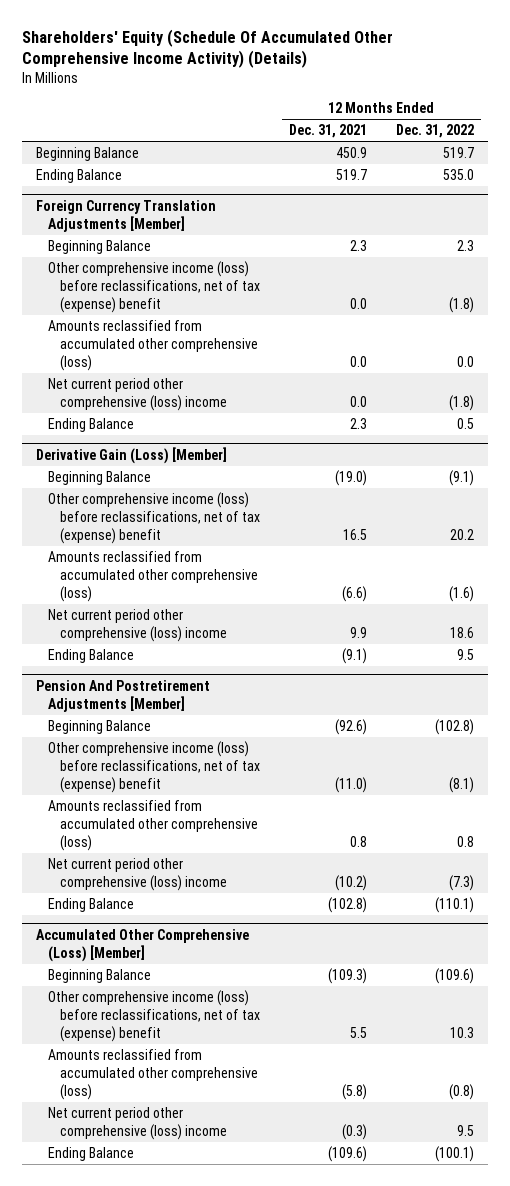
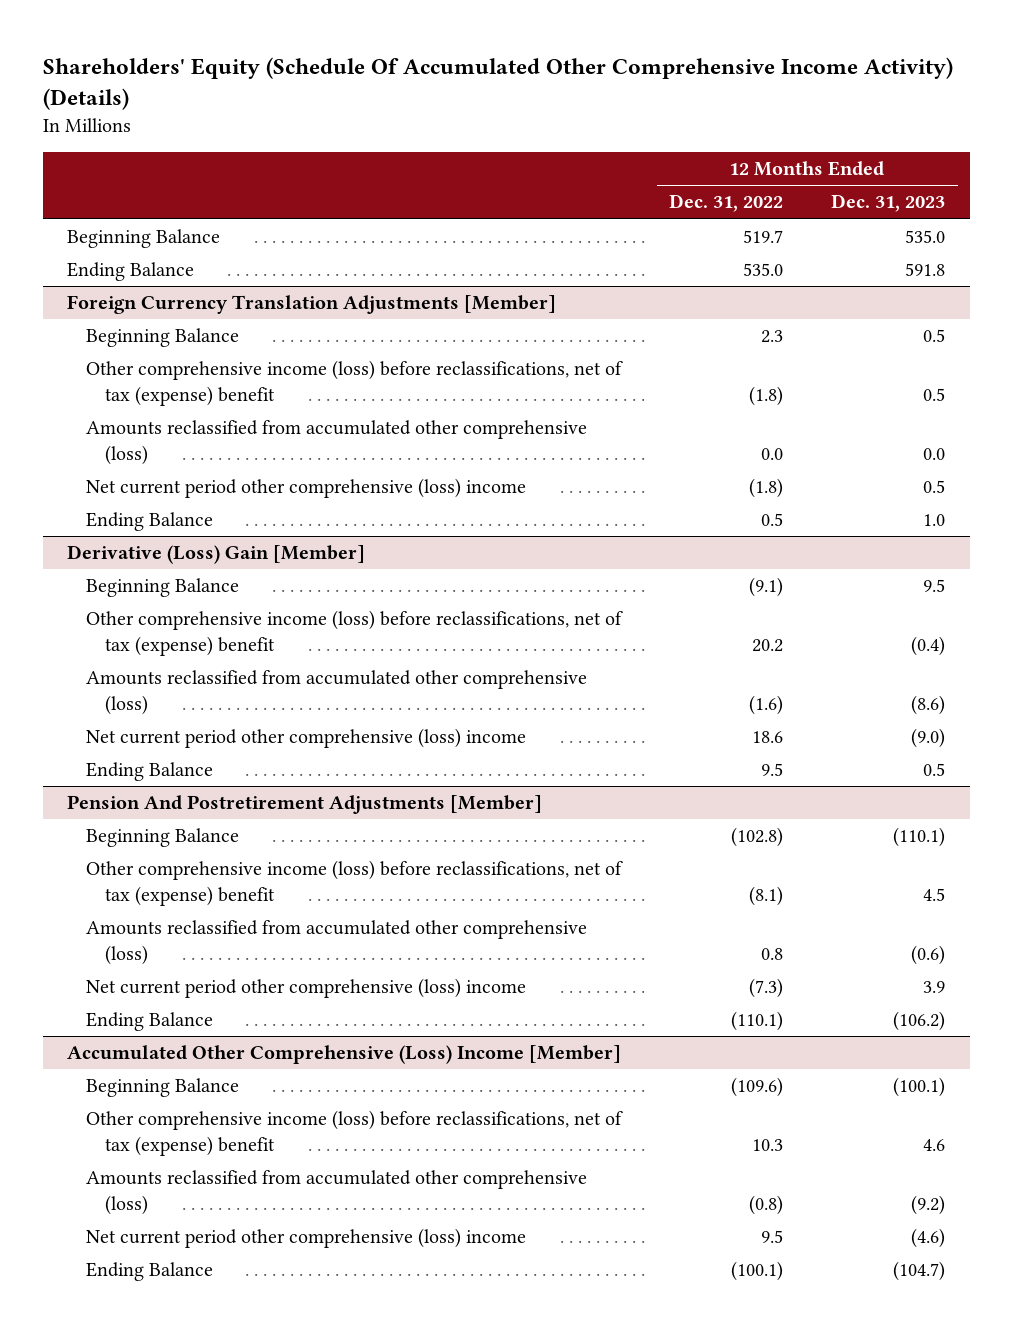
[288,124,367,139] Dec. 31, 2021 -> none
none -> [831,194,946,213] Dec. 31, 2023
[36,446,228,464] Derivative Gain (Loss) [Member] -> [66,545,365,565] Derivative (Loss) Gain [Member]
[36,928,250,962] Accumulated Other Comprehensive (Loss) [Member] -> [66,1045,621,1065] Accumulated Other Comprehensive (Loss) Income [Member]

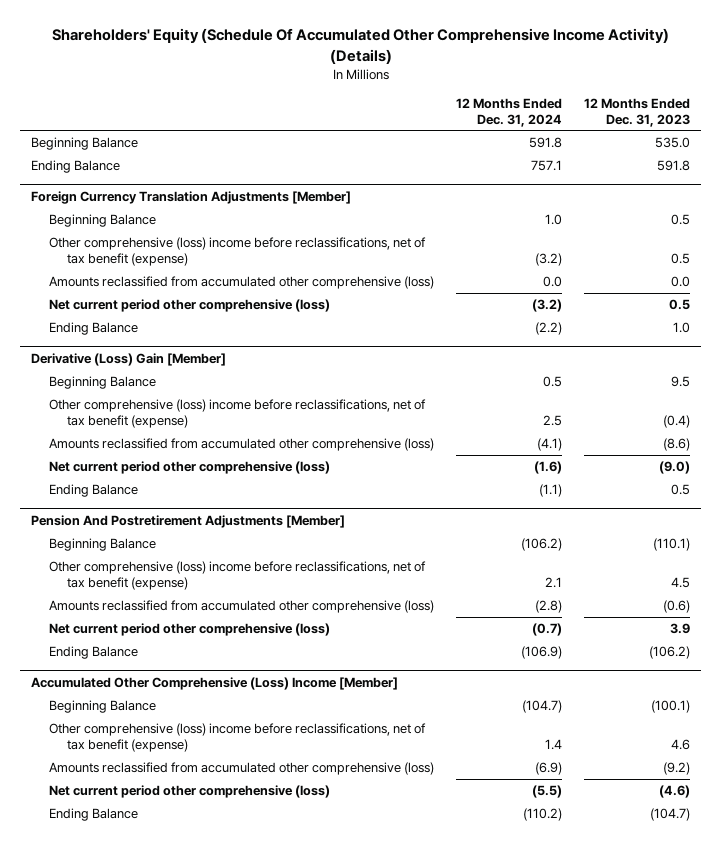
[669,194,784,213] Dec. 31, 2022 -> none
none -> [456,97,563,127] 12 Months Ended Dec. 31, 2024
[86,360,624,406] Other comprehensive income (loss) before reclassifications, net of tax (expense) benefit -> [48,237,426,266] Other comprehensive (loss) income before reclassifications, net of tax benefit (expense)
[86,478,527,499] Net current period other comprehensive (loss) income -> [48,299,330,313] Net current period other comprehensive (loss)
[86,610,624,656] Other comprehensive income (loss) before reclassifications, net of tax (expense) benefit -> [48,399,426,428] Other comprehensive (loss) income before reclassifications, net of tax benefit (expense)
[86,728,527,749] Net current period other comprehensive (loss) income -> [48,461,330,475] Net current period other comprehensive (loss)
[86,860,624,906] Other comprehensive income (loss) before reclassifications, net of tax (expense) benefit -> [48,561,426,590] Other comprehensive (loss) income before reclassifications, net of tax benefit (expense)
[86,978,527,999] Net current period other comprehensive (loss) income -> [48,623,330,637] Net current period other comprehensive (loss)
[86,1110,624,1156] Other comprehensive income (loss) before reclassifications, net of tax (expense) benefit -> [48,723,426,752] Other comprehensive (loss) income before reclassifications, net of tax benefit (expense)
[86,1228,527,1249] Net current period other comprehensive (loss) income -> [48,785,330,799] Net current period other comprehensive (loss)

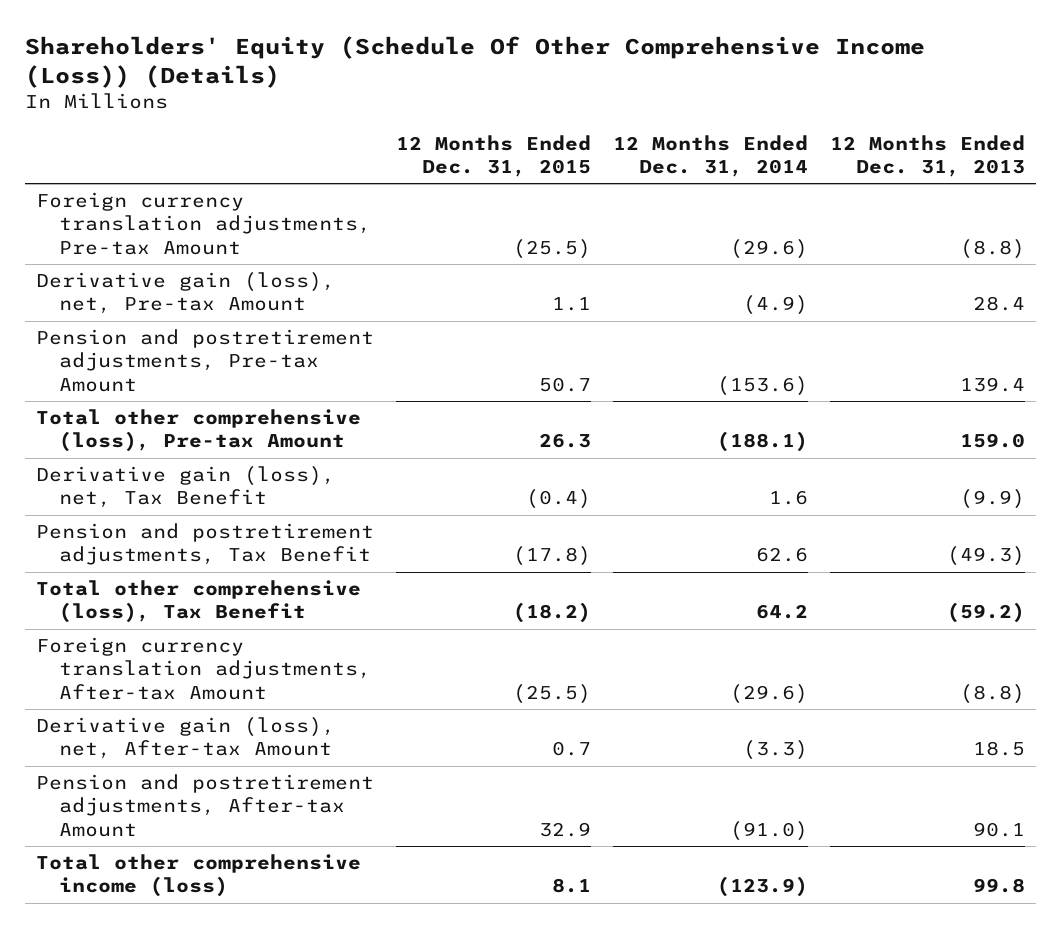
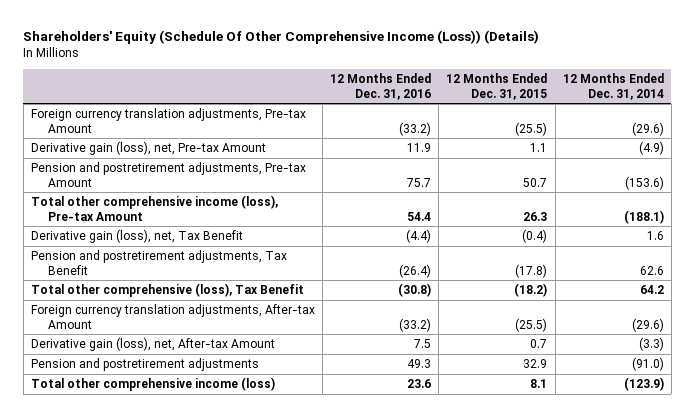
[829,135,1025,178] 12 Months Ended Dec. 31, 2013 -> none
none -> [330,73,432,100] 12 Months Ended Dec. 31, 2016
[35,409,361,453] Total other comprehensive (loss), Pre-tax Amount -> [30,194,278,221] Total other comprehensive income (loss), Pre-tax Amount
[35,774,374,837] Pension and postretirement adjustments, After-tax Amount -> [30,357,259,371] Pension and postretirement adjustments

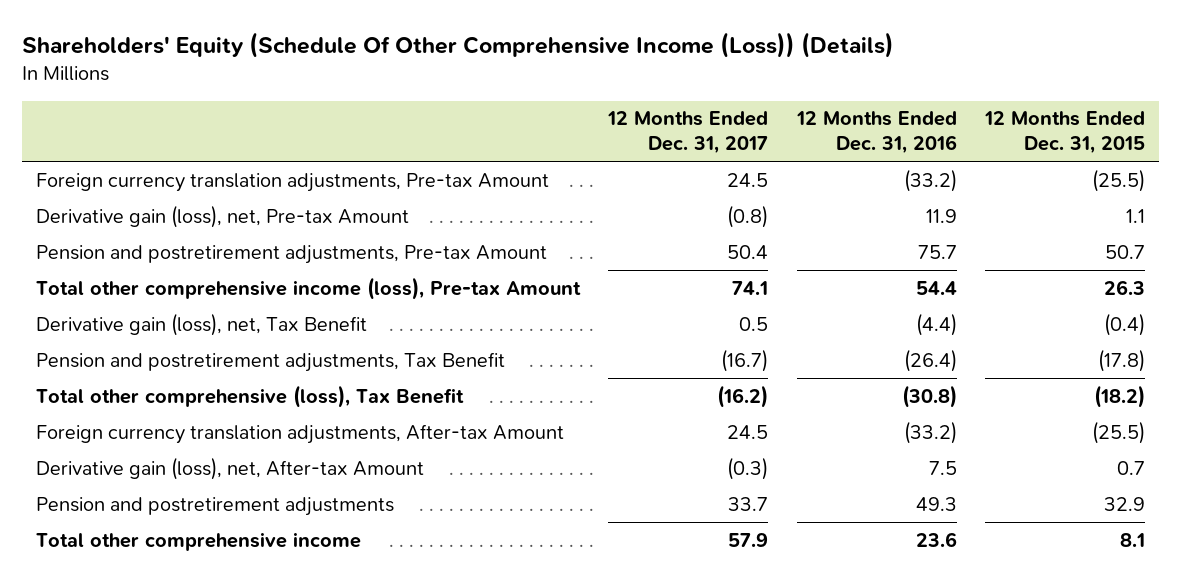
[562,73,664,100] 12 Months Ended Dec. 31, 2014 -> none
none -> [607,111,769,155] 12 Months Ended Dec. 31, 2017
[30,376,275,391] Total other comprehensive income (loss) -> [35,531,361,551] Total other comprehensive income

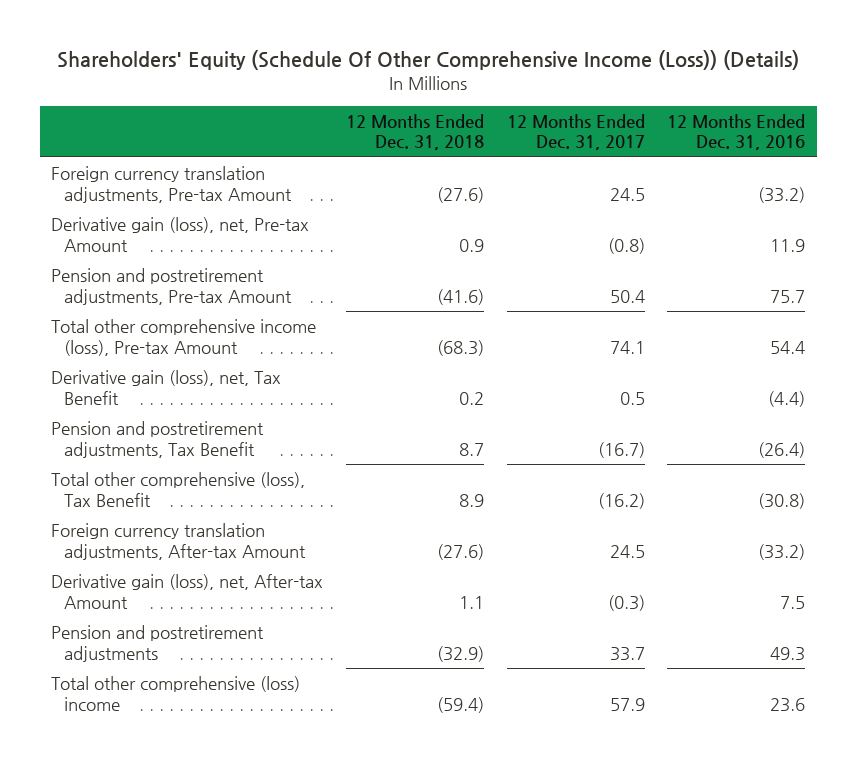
[983,111,1145,155] 12 Months Ended Dec. 31, 2015 -> none
none -> [345,114,484,151] 12 Months Ended Dec. 31, 2018
[35,531,361,551] Total other comprehensive income -> [50,676,300,711] Total other comprehensive (loss) income

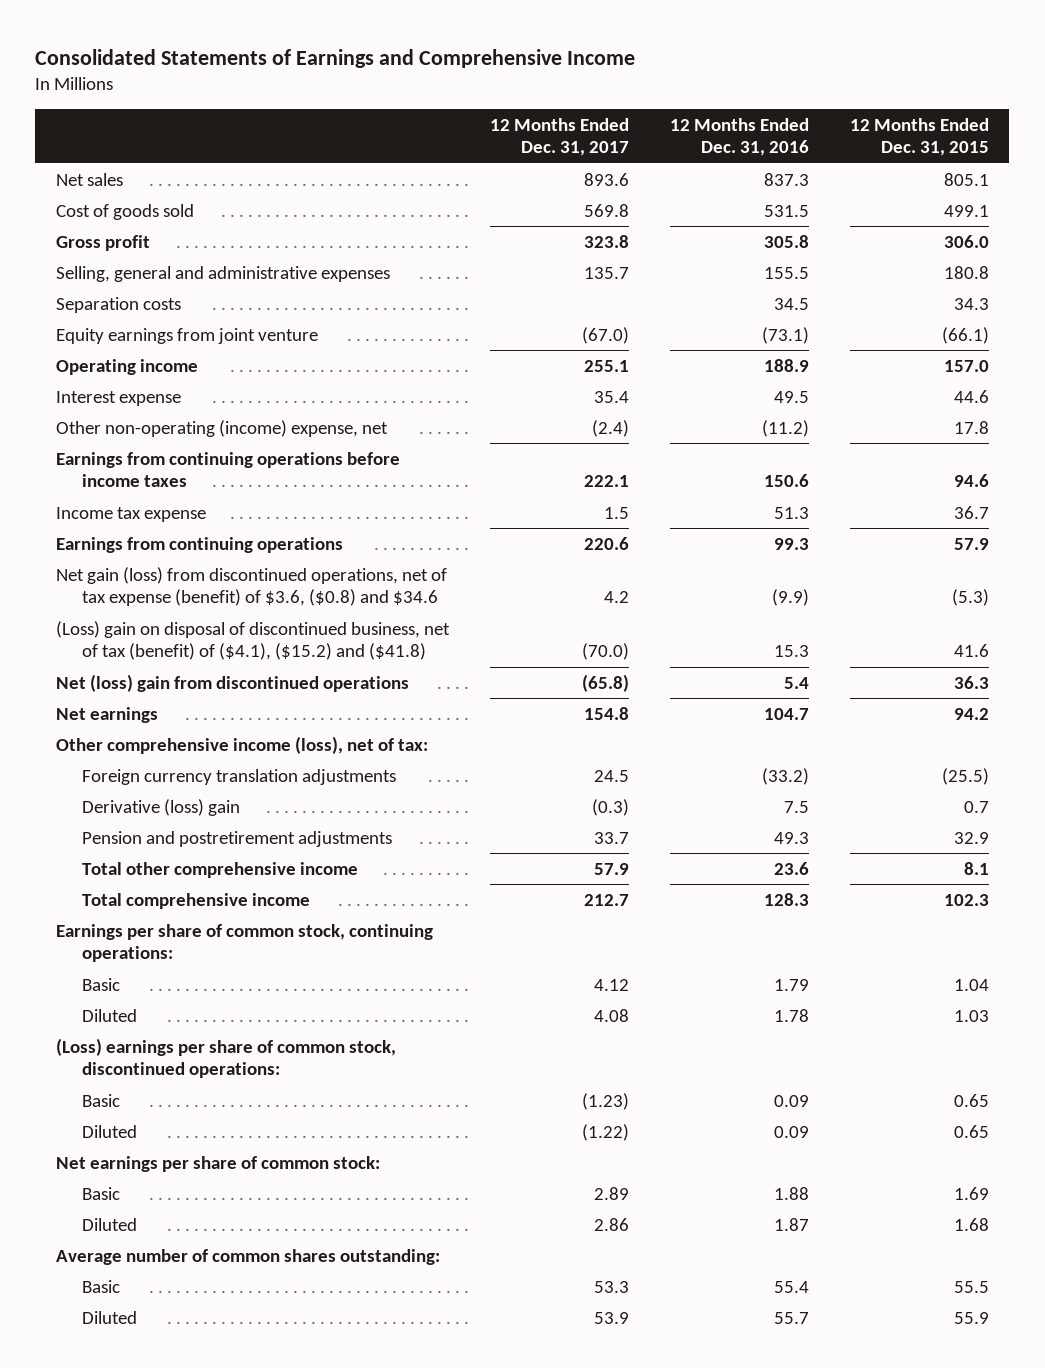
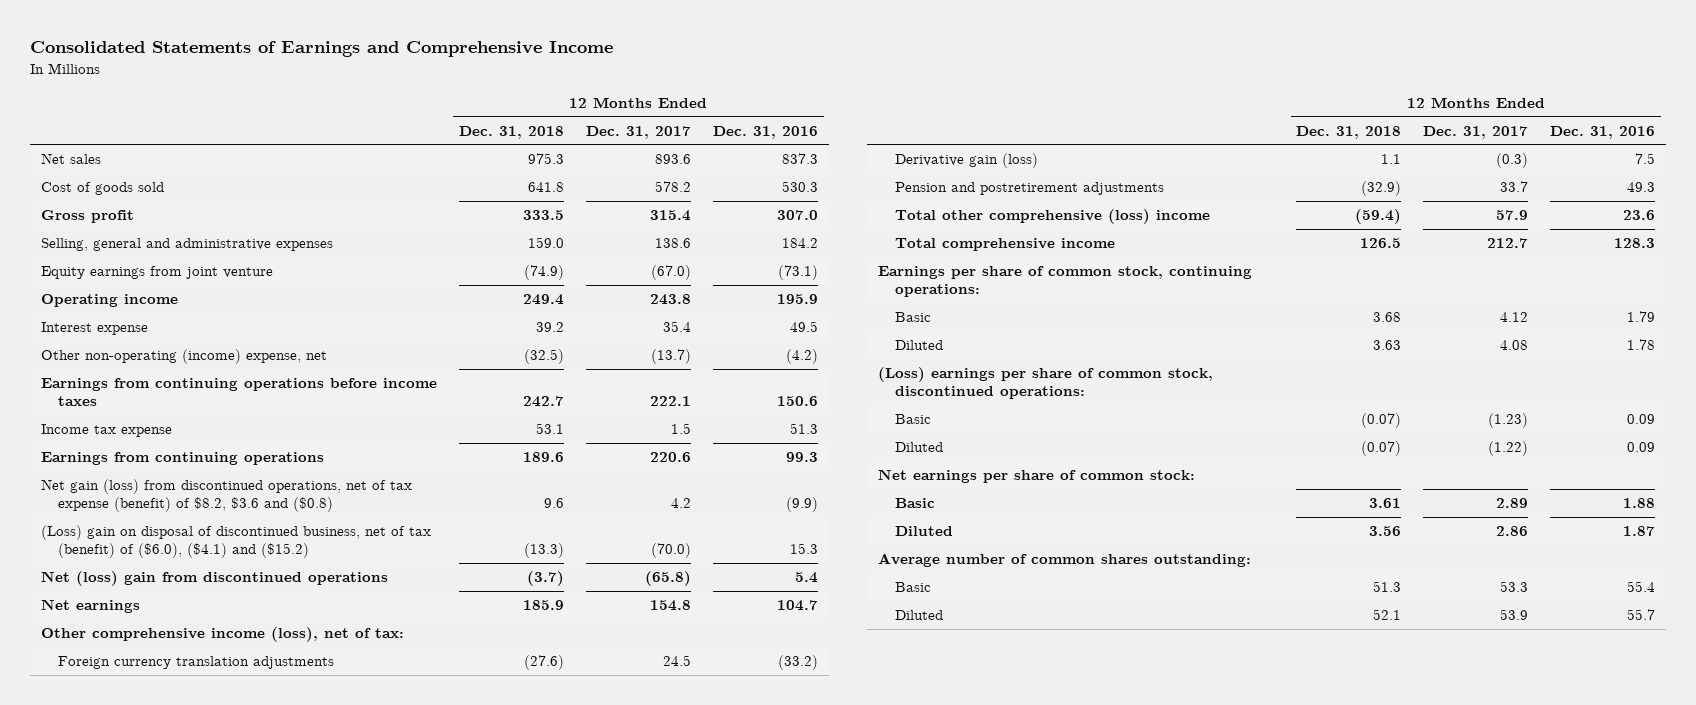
[849,117,989,157] 12 Months Ended Dec. 31, 2015 -> none
none -> [458,125,564,139] Dec. 31, 2018
[55,296,181,313] Separation costs -> none
[583,203,629,217] 569.8 -> [654,181,691,193] 578.2
[763,204,809,217] 531.5 -> [782,181,819,193] 530.3
[583,234,629,248] 323.8 -> [649,210,691,222] 315.4
[763,234,809,248] 305.8 -> [777,210,819,221] 307.0
[583,266,629,279] 135.7 -> [654,238,691,249] 138.6
[763,266,809,279] 155.5 -> [782,238,819,249] 184.2
[583,359,629,372] 255.1 -> [649,294,691,306] 243.8
[763,358,809,372] 188.9 -> [777,294,819,305] 195.9
[591,419,629,437] (2.4) -> [650,349,691,365] (13.7)
[761,419,809,437] (11.2) -> [786,349,819,365] (4.2)
[55,566,447,607] Net gain (loss) from discontinued operations, net of tax expense (benefit) of $3.6, ($0.8) and $34.6 -> [40,479,412,513] Net gain (loss) from discontinued operations, net of tax expense (benefit) of $8.2, $3.6 and ($0.8)
[55,620,450,661] (Loss) gain on disposal of discontinued business, net of tax (benefit) of ($4.1), ($15.2) and ($41.8) -> [40,525,431,559] (Loss) gain on disposal of discontinued business, net of tax (benefit) of ($6.0), ($4.1) and ($15.2)
[81,798,240,816] Derivative (loss) gain -> [895,153,1039,169] Derivative gain (loss)
[81,861,358,878] Total other comprehensive income -> [895,209,1211,225] Total other comprehensive (loss) income

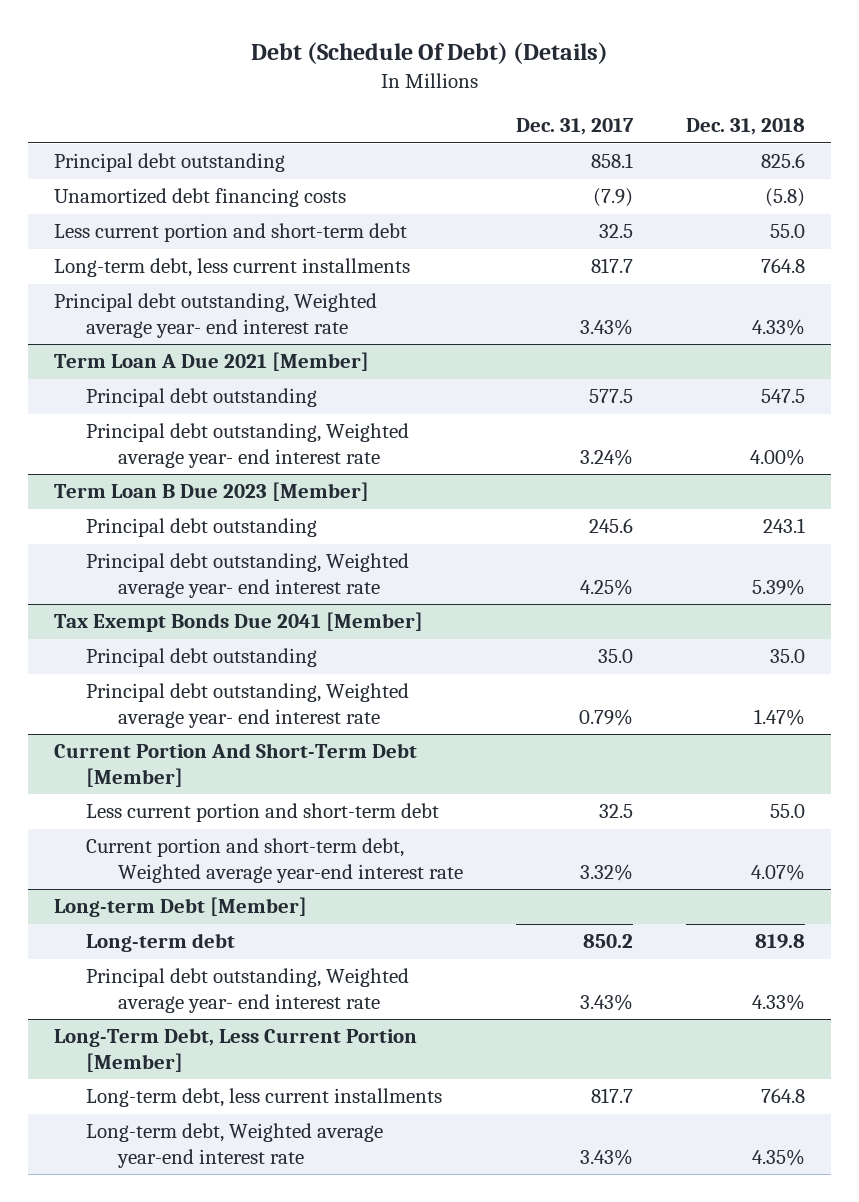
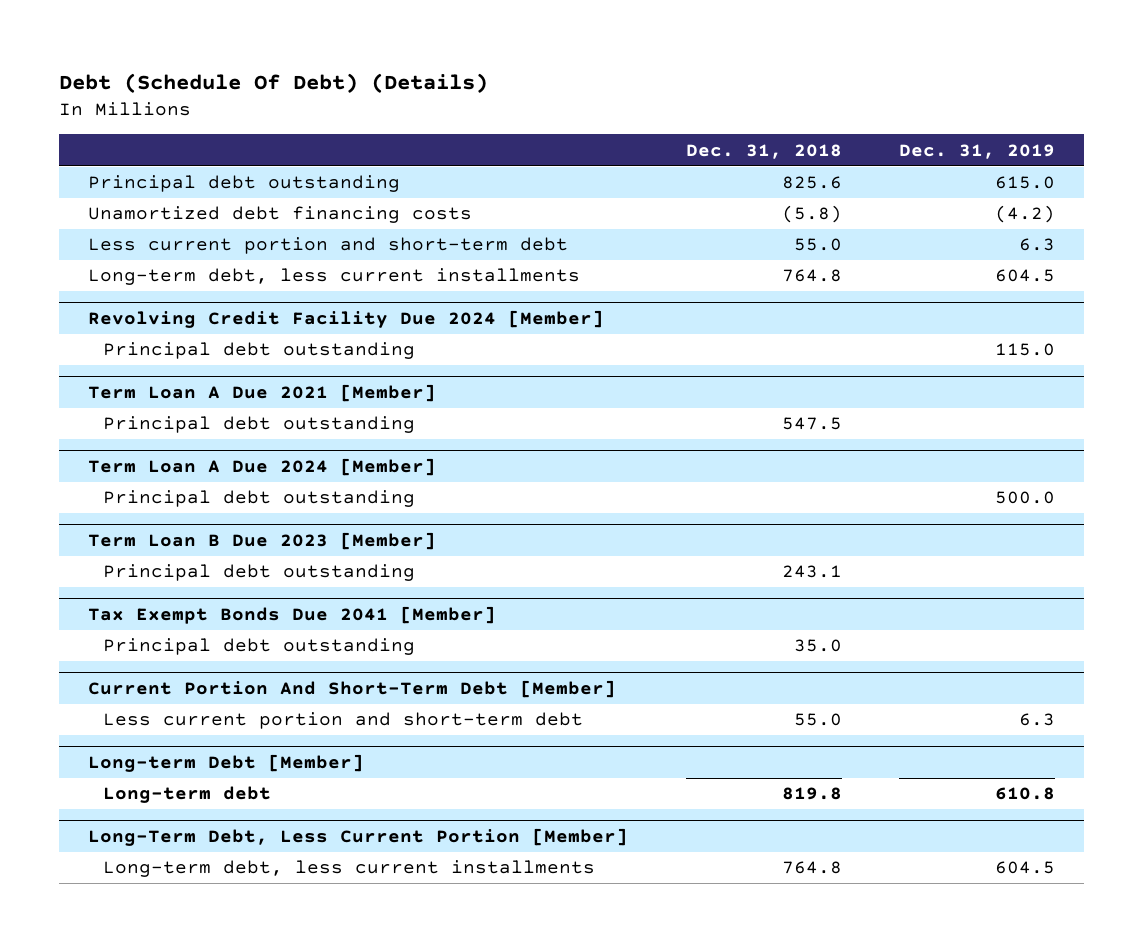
[516,118,635,136] Dec. 31, 2017 -> none
none -> [899,143,1056,159] Dec. 31, 2019
[54,293,378,338] Principal debt outstanding, Weighted average year- end interest rate -> none
none -> [87,310,604,329] Revolving Credit Facility Due 2024 [Member]
none -> [103,342,416,360] Principal debt outstanding
[86,423,410,468] Principal debt outstanding, Weighted average year- end interest rate -> none
none -> [87,458,436,477] Term Loan A Due 2024 [Member]
none -> [103,490,416,508] Principal debt outstanding
[86,553,410,598] Principal debt outstanding, Weighted average year- end interest rate -> none
[86,683,410,728] Principal debt outstanding, Weighted average year- end interest rate -> none
[86,838,464,883] Current portion and short-term debt, Weighted average year-end interest rate -> none
[86,968,410,1013] Principal debt outstanding, Weighted average year- end interest rate -> none
[86,1123,384,1168] Long-term debt, Weighted average year-end interest rate -> none

